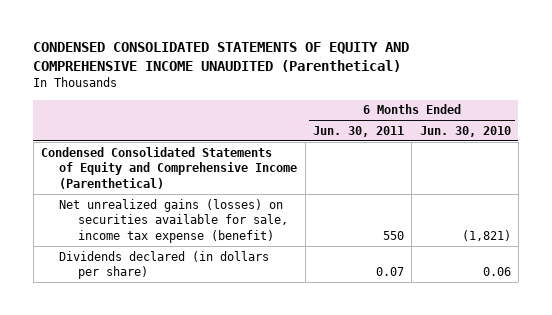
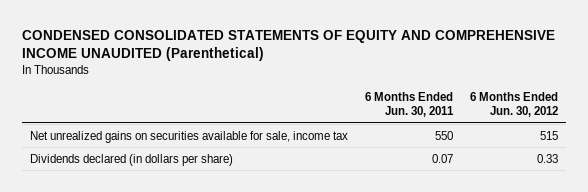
[419,125,511,137] Jun. 30, 2010 -> none
none -> [469,92,558,118] 6 Months Ended Jun. 30, 2012
[40,146,298,190] Condensed Consolidated Statements of Equity and Comprehensive Income (Parenthetical) -> none
[59,198,288,244] Net unrealized gains (losses) on securities available for sale, income tax expense (benefit) -> [30,130,349,143] Net unrealized gains on securities available for sale, income tax

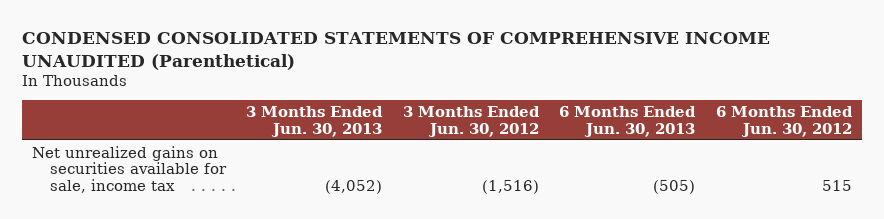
[21,30,555,62] CONDENSED CONSOLIDATED STATEMENTS OF EQUITY AND COMPREHENSIVE INCOME UNAUDITED (Parenthetical) -> [22,32,771,70] CONDENSED CONSOLIDATED STATEMENTS OF COMPREHENSIVE INCOME UNAUDITED (Parenthetical)
[365,92,455,118] 6 Months Ended Jun. 30, 2011 -> none
none -> [246,105,384,137] 3 Months Ended Jun. 30, 2013
none -> [402,105,540,137] 3 Months Ended Jun. 30, 2012
none -> [559,105,697,137] 6 Months Ended Jun. 30, 2013
[30,153,234,166] Dividends declared (in dollars per share) -> none

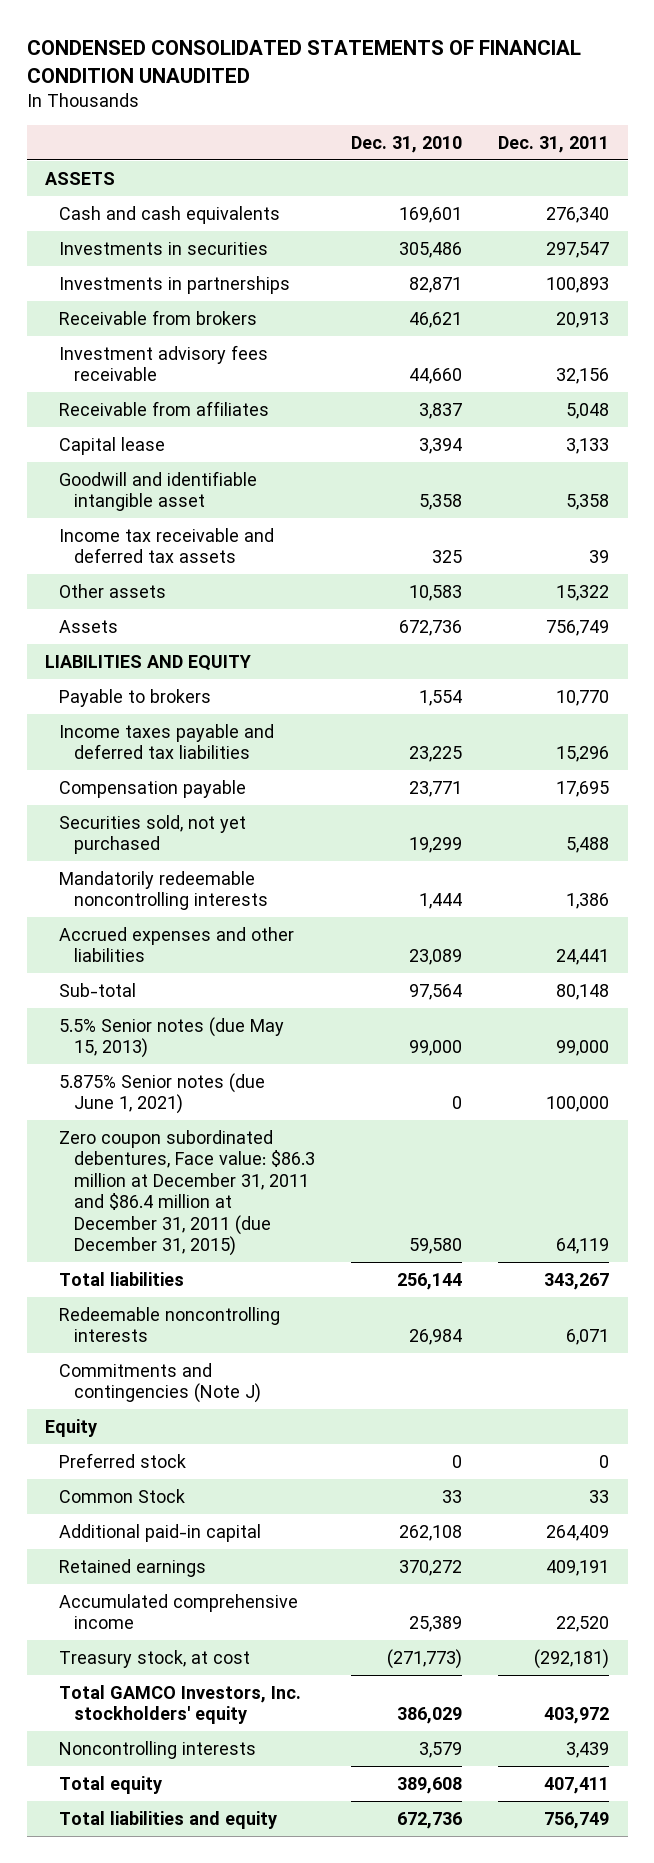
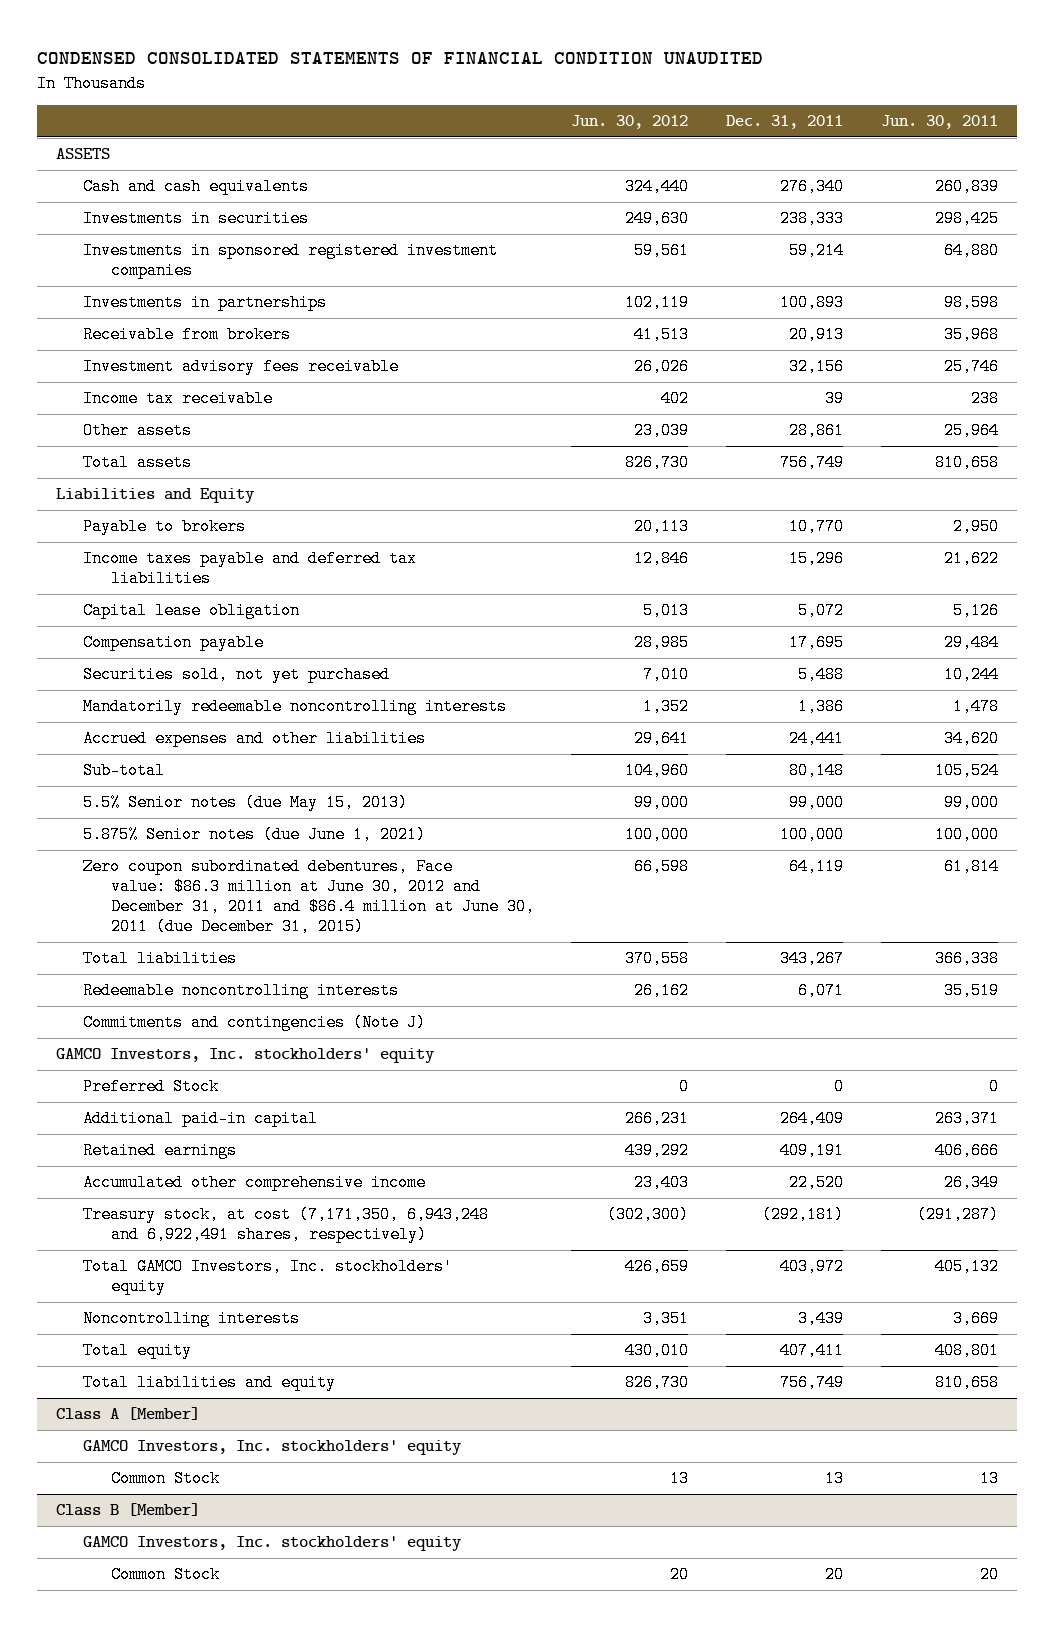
[351,135,463,153] Dec. 31, 2010 -> none
none -> [571,115,689,130] Jun. 30, 2012
none -> [880,115,998,130] Jun. 30, 2011
[546,241,610,258] 297,547 -> [780,210,845,228] 238,333
none -> [83,242,499,280] Investments in sponsored registered investment companies
[59,400,270,416] Receivable from affiliates -> none
[59,436,166,455] Capital lease -> none
[59,470,258,512] Goodwill and identifiable intangible asset -> none
[59,527,275,564] Income tax receivable and deferred tax assets -> [83,390,274,408] Income tax receivable
[556,584,610,601] 15,322 -> [789,422,845,440] 28,861
[59,619,119,633] Assets -> [83,454,193,472] Total assets
[44,654,251,671] LIABILITIES AND EQUITY -> [56,488,256,504] Liabilities and Equity
none -> [83,602,301,620] Capital lease obligation
[59,1129,315,1257] Zero coupon subordinated debentures, Face value: $86.3 million at December 31, 2011 and $86.4 million at December 31, 2011 (due December 31, 2015) -> [83,858,535,936] Zero coupon subordinated debentures, Face value: $86.3 million at June 30, 2012 and December 31, 2011 and $86.4 million at June 30, 2011 (due December 31, 2015)
[44,1418,97,1437] Equity -> none
[59,1488,186,1503] Common Stock -> none
none -> [56,1048,436,1064] GAMCO Investors, Inc. stockholders' equity
[59,1452,187,1468] Preferred stock -> [83,1078,220,1096] Preferred Stock
[59,1593,299,1630] Accumulated comprehensive income -> [83,1174,427,1192] Accumulated other comprehensive income
[59,1649,251,1668] Treasury stock, at cost -> [83,1206,490,1244] Treasury stock, at cost (7,171,350, 6,943,248 and 6,922,491 shares, respectively)
none -> [56,1407,201,1421] Class A [Member]
none -> [83,1440,463,1456] GAMCO Investors, Inc. stockholders' equity
none -> [110,1470,220,1488] Common Stock
none -> [56,1503,201,1517] Class B [Member]
none -> [83,1536,463,1552] GAMCO Investors, Inc. stockholders' equity
none -> [110,1566,220,1584] Common Stock

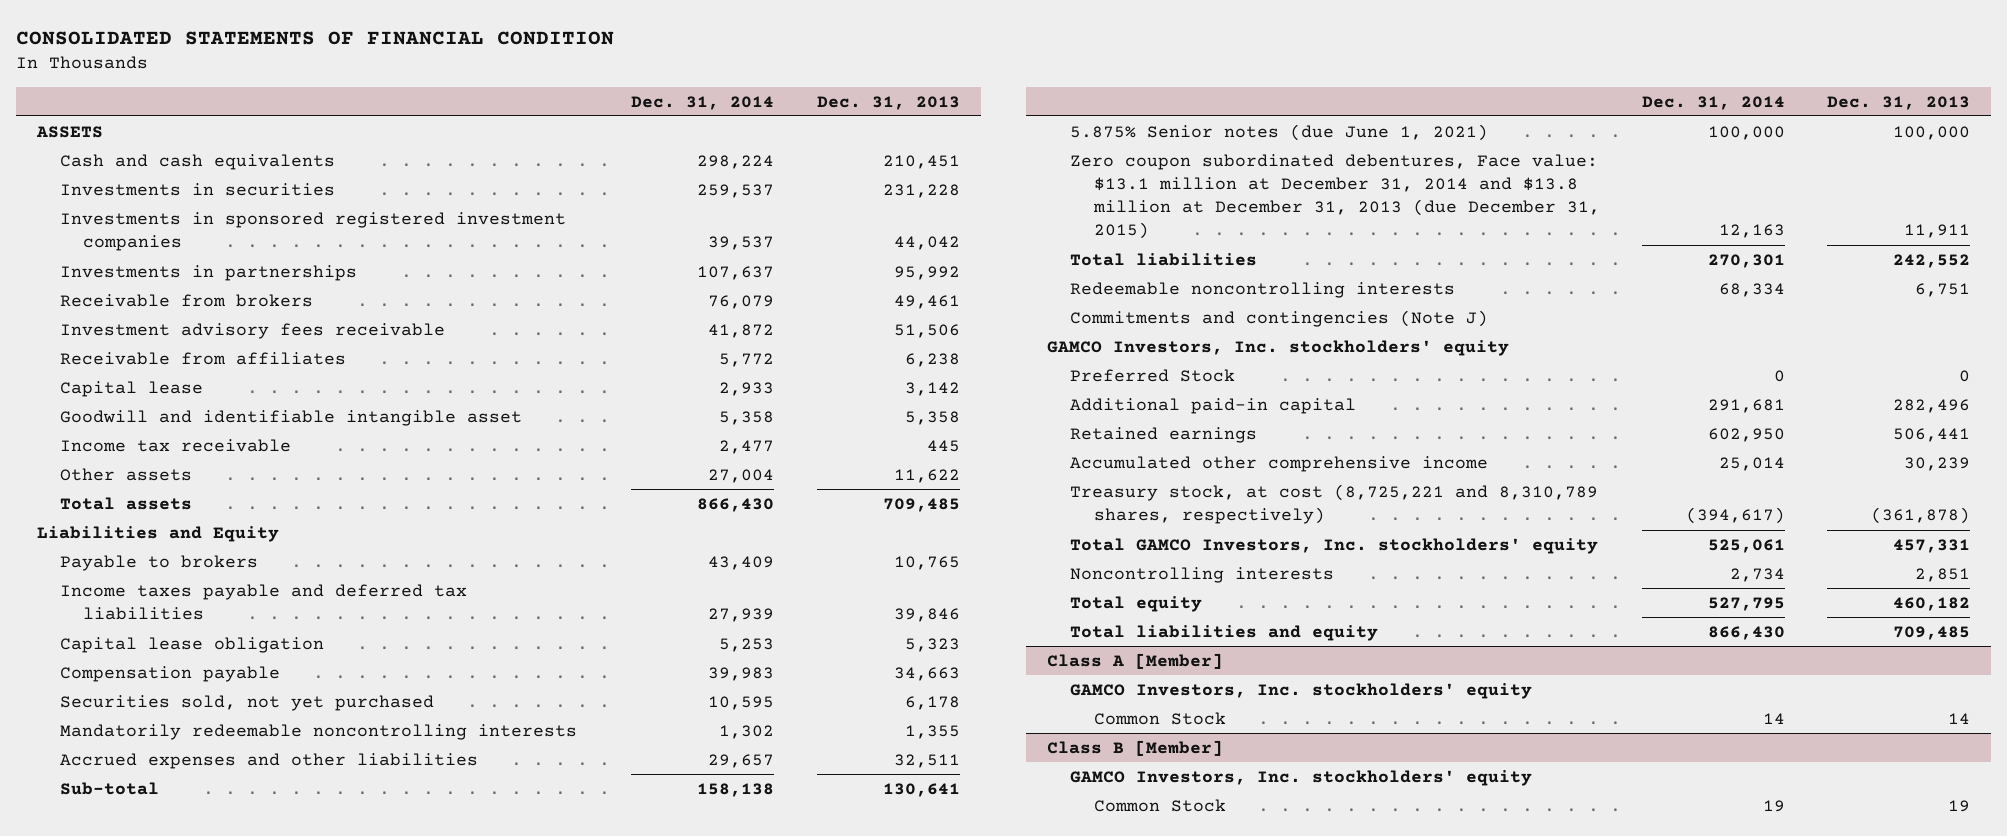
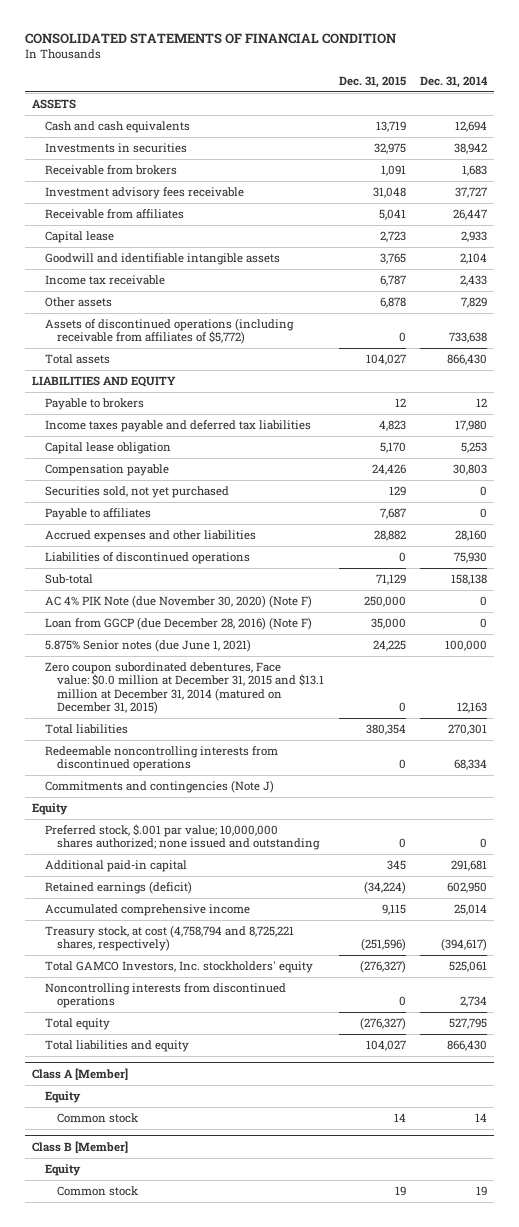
[816,95,960,110] Dec. 31, 2013 -> none
none -> [338,75,406,88] Dec. 31, 2015
[60,211,567,252] Investments in sponsored registered investment companies -> none
[60,264,358,281] Investments in partnerships -> none
[697,154,775,169] 298,224 -> [454,121,487,133] 12,694
[697,183,775,198] 259,537 -> [453,143,487,155] 38,942
[708,294,775,309] 76,079 -> [461,165,487,177] 1,683
[708,323,775,338] 41,872 -> [454,187,487,199] 37,727
[719,352,775,367] 5,772 -> [452,209,487,221] 26,447
[60,409,523,426] Goodwill and identifiable intangible asset -> [44,253,280,266] Goodwill and identifiable intangible assets
[719,410,775,425] 5,358 -> [459,253,487,265] 2,104
[719,439,775,454] 2,477 -> [459,275,487,287] 2,433
[708,468,775,483] 27,004 -> [460,297,487,309] 7,829
none -> [44,318,294,345] Assets of discontinued operations (including receivable from affiliates of $5,772)
[36,525,279,542] Liabilities and Equity -> [32,376,177,388] LIABILITIES AND EQUITY
[708,555,775,570] 43,409 -> [475,398,487,408] 12
[708,608,775,623] 27,939 -> [454,420,487,432] 17,980
[60,723,578,740] Mandatorily redeemable noncontrolling interests -> none
[708,666,775,681] 39,983 -> [452,464,487,476] 30,803
[708,695,775,710] 10,595 -> [479,486,487,497] 0
none -> [44,508,151,521] Payable to affiliates
[708,753,775,768] 29,657 -> [454,530,487,542] 28,160
none -> [44,552,250,565] Liabilities of discontinued operations
none -> [44,595,312,609] AC 4% PIK Note (due November 30, 2020) (Note F)
none -> [44,617,312,631] Loan from GGCP (due December 28, 2016) (Note F)
[1070,153,1600,240] Zero coupon subordinated debentures, Face value: $13.1 million at December 31, 2014 and $13.8 million at December 31, 2013 (due December 31, 2015) -> [44,662,325,715] Zero coupon subordinated debentures, Face value: $0.0 million at December 31, 2015 and $13.1 million at December 31, 2014 (matured on December 31, 2015)
[1070,281,1456,298] Redeemable noncontrolling interests -> [44,746,278,772] Redeemable noncontrolling interests from discontinued operations
[1047,339,1510,356] GAMCO Investors, Inc. stockholders' equity -> none
none -> [32,803,69,816] Equity
[1070,368,1236,382] Preferred Stock -> [44,824,321,851] Preferred stock, $.001 par value; 10,000,000 shares authorized; none issued and outstanding
[1070,426,1258,443] Retained earnings -> [44,881,192,895] Retained earnings (deficit)
[1070,455,1489,472] Accumulated other comprehensive income -> [44,904,250,917] Accumulated comprehensive income
[1070,483,1599,525] Treasury stock, at cost (8,725,221 and 8,310,789 shares, respectively) -> [44,925,294,952] Treasury stock, at cost (4,758,794 and 8,725,221 shares, respectively)
[1070,566,1335,583] Noncontrolling interests -> [44,983,286,1009] Noncontrolling interests from discontinued operations
[1070,682,1533,699] GAMCO Investors, Inc. stockholders' equity -> none
none -> [44,1091,81,1104] Equity
[1093,711,1226,725] Common Stock -> [57,1113,139,1124] Common stock
[1070,769,1533,786] GAMCO Investors, Inc. stockholders' equity -> none
none -> [44,1164,81,1177] Equity
[1093,798,1226,812] Common Stock -> [57,1186,139,1197] Common stock

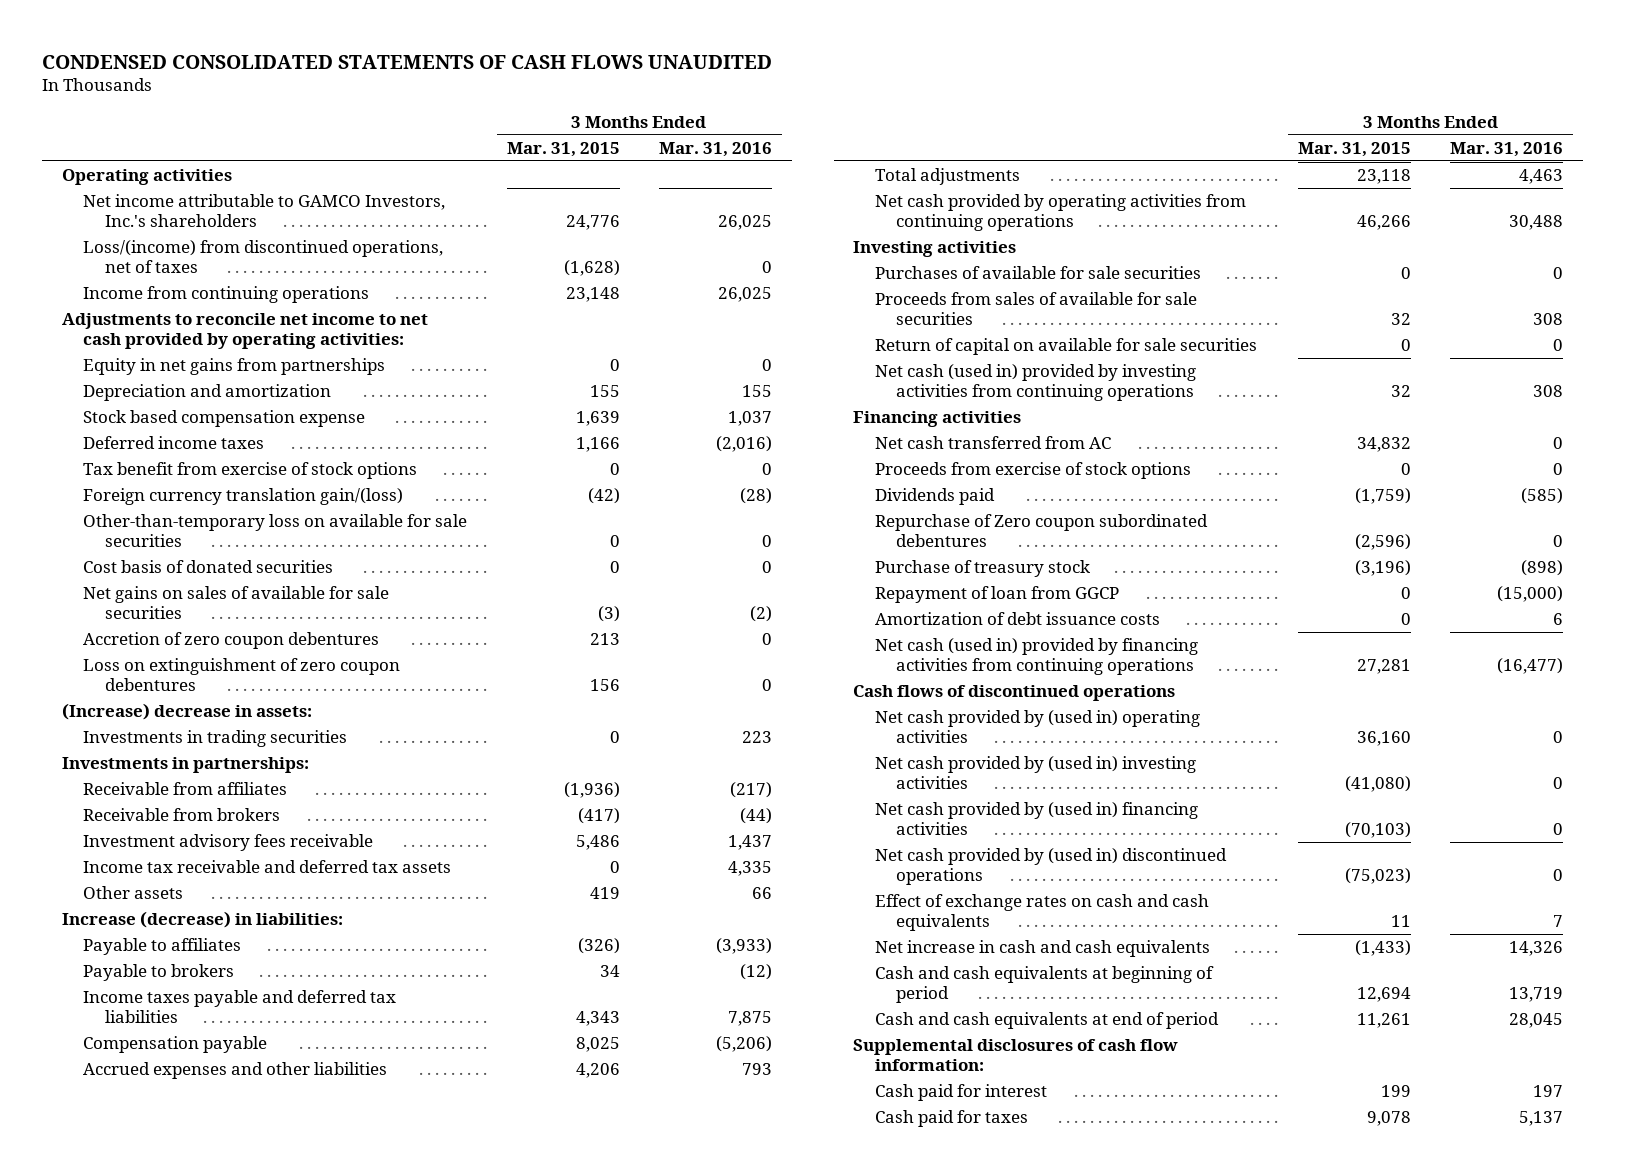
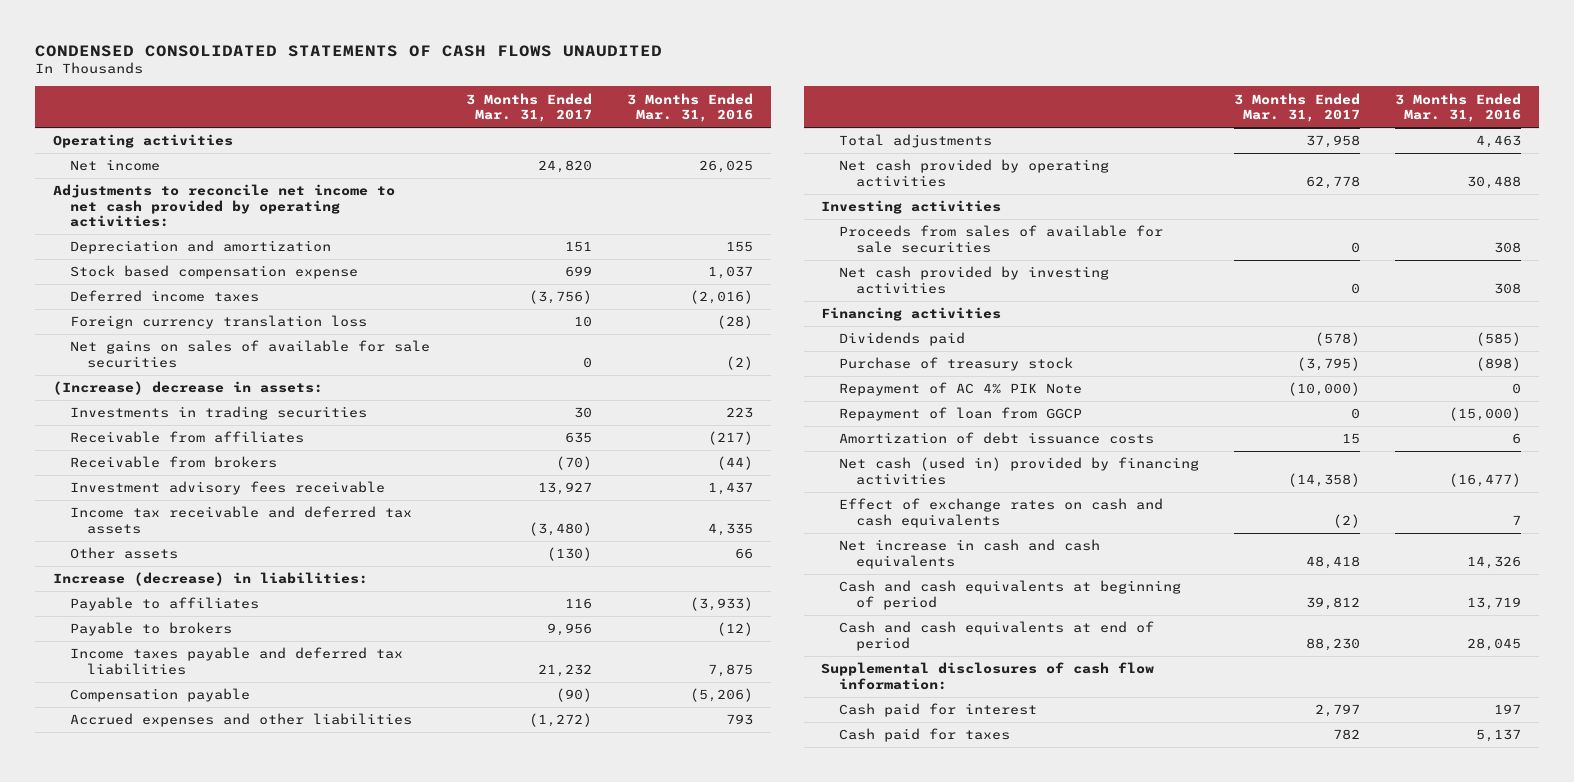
[506,141,620,157] Mar. 31, 2015 -> none
none -> [465,92,592,123] 3 Months Ended Mar. 31, 2017
[83,240,444,273] Loss/(income) from discontinued operations, net of taxes -> none
[83,286,370,304] Income from continuing operations -> none
[83,194,446,227] Net income attributable to GAMCO Investors, Inc.'s shareholders -> [70,159,161,172] Net income
[83,358,386,376] Equity in net gains from partnerships -> none
[83,462,418,480] Tax benefit from exercise of stock options -> none
[83,514,468,547] Other-than-temporary loss on available for sale securities -> none
[83,560,334,574] Cost basis of donated securities -> none
[83,488,404,506] Foreign currency translation gain/(loss) -> [70,315,368,330] Foreign currency translation loss
[83,632,380,650] Accretion of zero coupon debentures -> none
[83,658,401,691] Loss on extinguishment of zero coupon debentures -> none
[62,757,310,774] Investments in partnerships: -> none
[874,194,1246,231] Net cash provided by operating activities from continuing operations -> [838,159,1109,187] Net cash provided by operating activities
[874,266,1201,280] Purchases of available for sale securities -> none
[874,338,1257,356] Return of capital on available for sale securities -> none
[874,364,1196,401] Net cash (used in) provided by investing activities from continuing operations -> [838,266,1109,294] Net cash provided by investing activities
[874,436,1111,450] Net cash transferred from AC -> none
[874,462,1191,480] Proceeds from exercise of stock options -> none
[874,514,1208,547] Repurchase of Zero coupon subordinated debentures -> none
none -> [838,382,1082,397] Repayment of AC 4% PIK Note
[853,685,1176,702] Cash flows of discontinued operations -> none
[874,710,1200,743] Net cash provided by (used in) operating activities -> none
[874,756,1196,789] Net cash provided by (used in) investing activities -> none
[874,802,1198,835] Net cash provided by (used in) financing activities -> none
[874,848,1227,885] Net cash provided by (used in) discontinued operations -> none
[874,638,1198,675] Net cash (used in) provided by financing activities from continuing operations -> [838,457,1199,485] Net cash (used in) provided by financing activities

